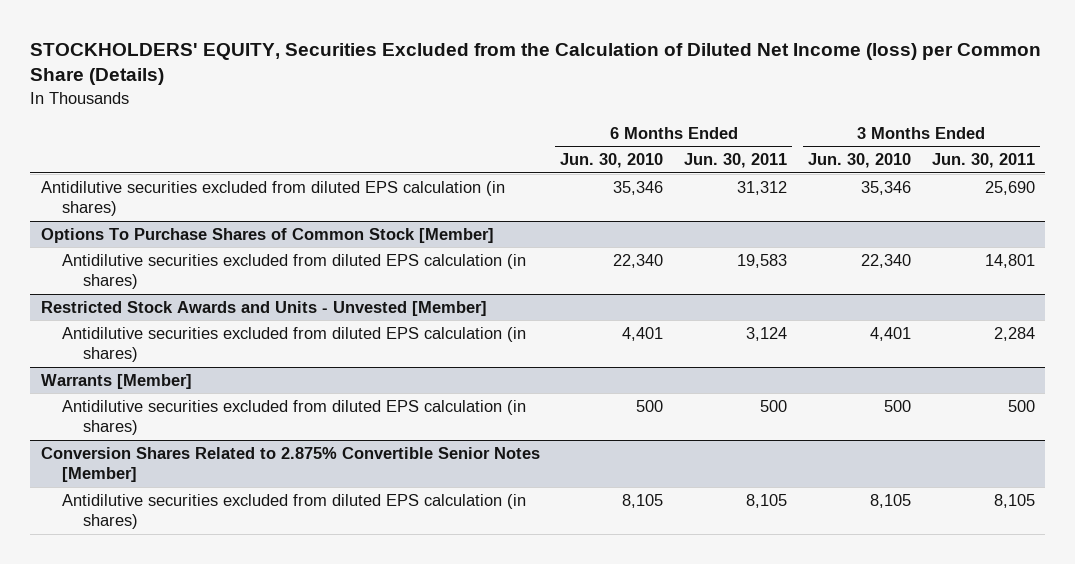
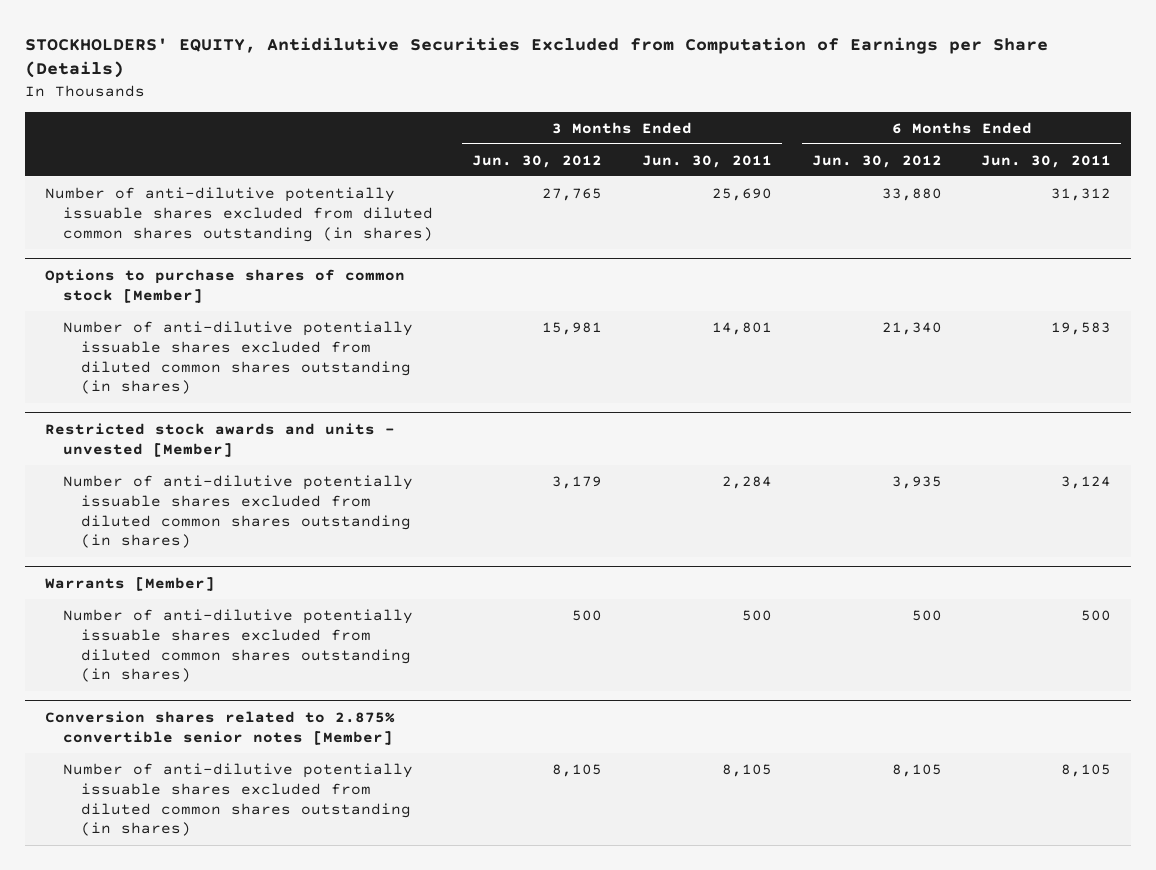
[30,42,1042,86] STOCKHOLDERS' EQUITY, Securities Excluded from the Calculation of Diluted Net Income (loss) per Common Share (Details) -> [24,36,1048,79] STOCKHOLDERS' EQUITY, Antidilutive Securities Excluded from Computation of Earnings per Share (Details)
[560,153,664,169] Jun. 30, 2010 -> none
[807,153,911,169] Jun. 30, 2010 -> none
none -> [472,154,603,168] Jun. 30, 2012
none -> [811,154,942,168] Jun. 30, 2012
[40,180,505,217] Antidilutive securities excluded from diluted EPS calculation (in shares) -> [44,186,433,242] Number of anti-dilutive potentially issuable shares excluded from diluted common shares outstanding (in shares)
[40,227,494,243] Options To Purchase Shares of Common Stock [Member] -> [44,268,405,303] Options to purchase shares of common stock [Member]
[62,253,527,290] Antidilutive securities excluded from diluted EPS calculation (in shares) -> [62,320,413,395] Number of anti-dilutive potentially issuable shares excluded from diluted common shares outstanding (in shares)
[40,300,487,316] Restricted Stock Awards and Units - Unvested [Member] -> [44,422,395,457] Restricted stock awards and units - unvested [Member]
[62,326,527,363] Antidilutive securities excluded from diluted EPS calculation (in shares) -> [62,474,413,549] Number of anti-dilutive potentially issuable shares excluded from diluted common shares outstanding (in shares)
[62,399,527,436] Antidilutive securities excluded from diluted EPS calculation (in shares) -> [62,608,413,683] Number of anti-dilutive potentially issuable shares excluded from diluted common shares outstanding (in shares)
[40,446,540,483] Conversion Shares Related to 2.875% Convertible Senior Notes [Member] -> [44,710,395,745] Conversion shares related to 2.875% convertible senior notes [Member]
[62,493,527,530] Antidilutive securities excluded from diluted EPS calculation (in shares) -> [62,762,413,837] Number of anti-dilutive potentially issuable shares excluded from diluted common shares outstanding (in shares)

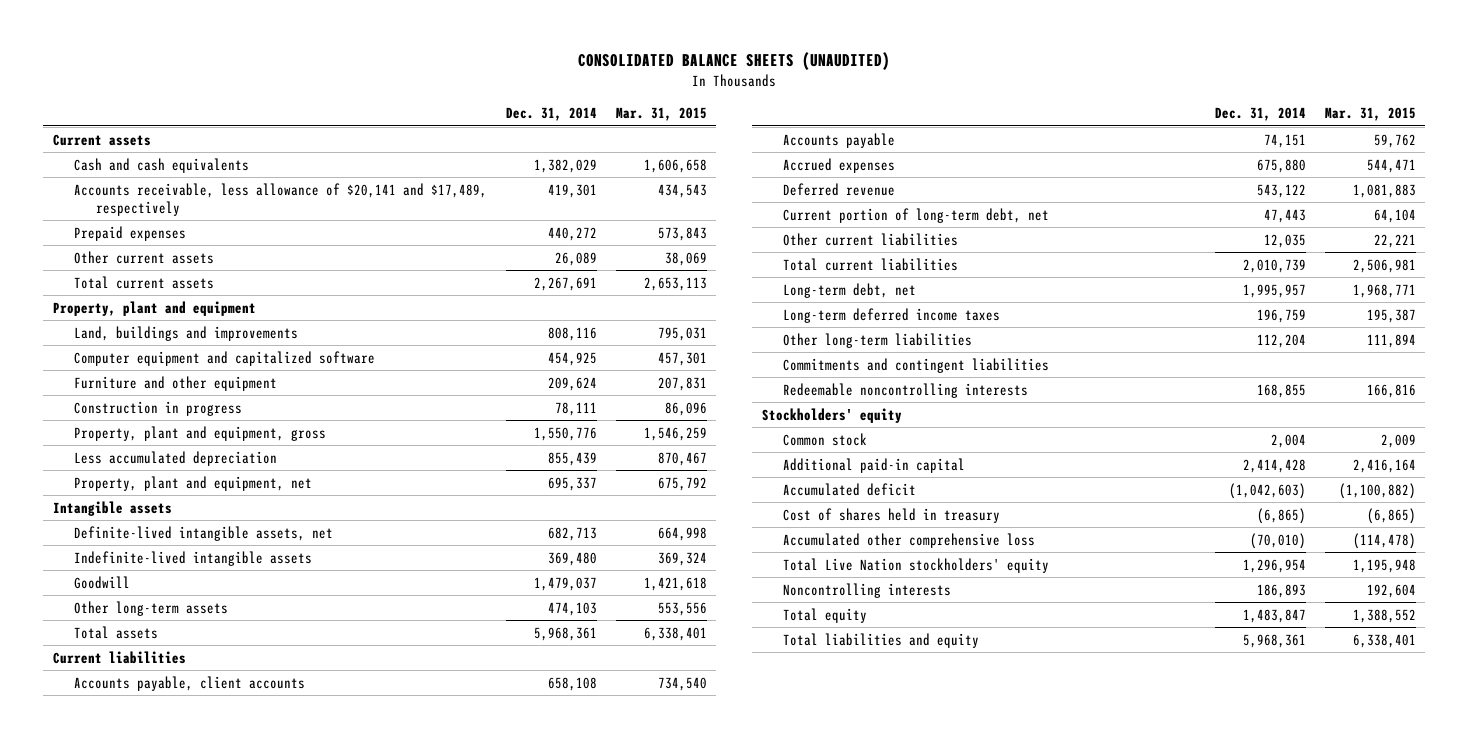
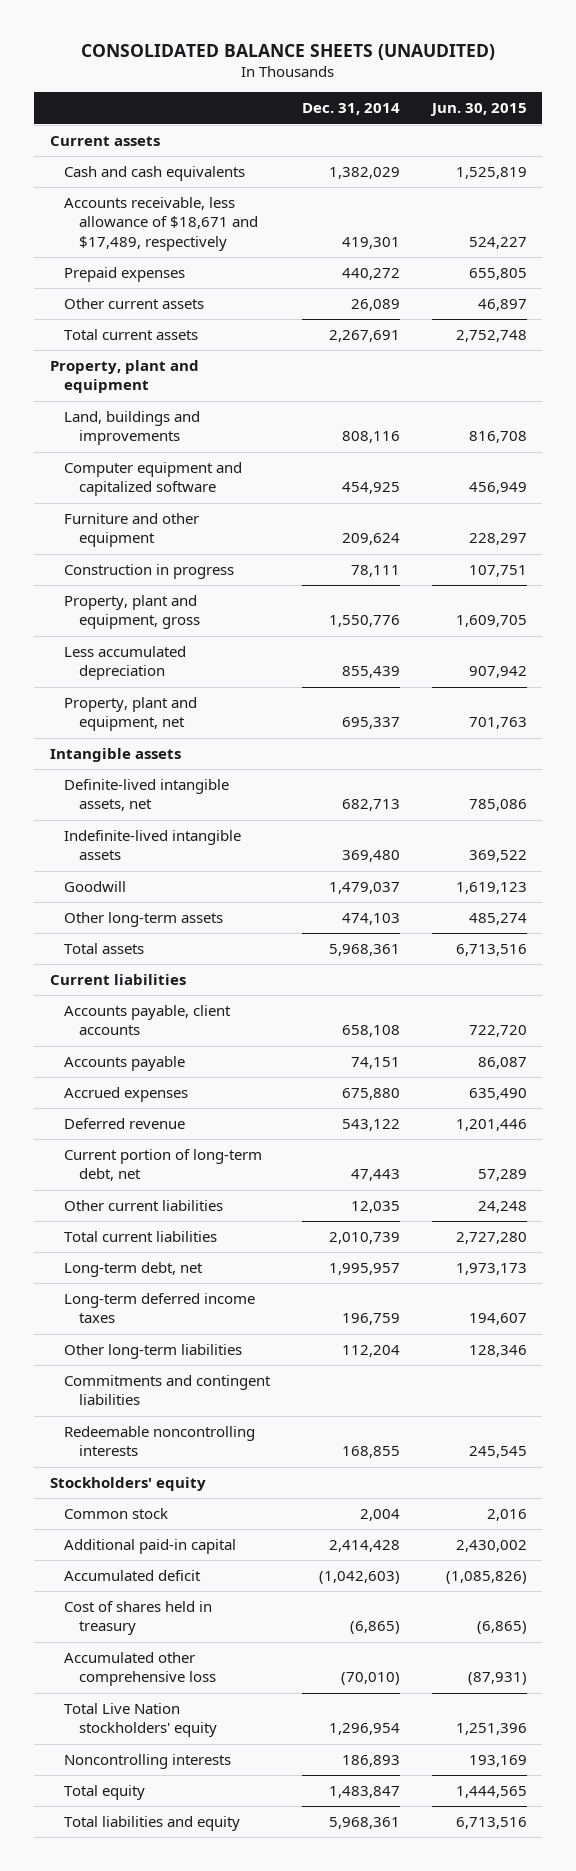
[615,107,707,122] Mar. 31, 2015 -> none
none -> [429,103,527,117] Jun. 30, 2015
[74,182,488,216] Accounts receivable, less allowance of $20,141 and $17,489, respectively -> [64,196,259,251] Accounts receivable, less allowance of $18,671 and $17,489, respectively

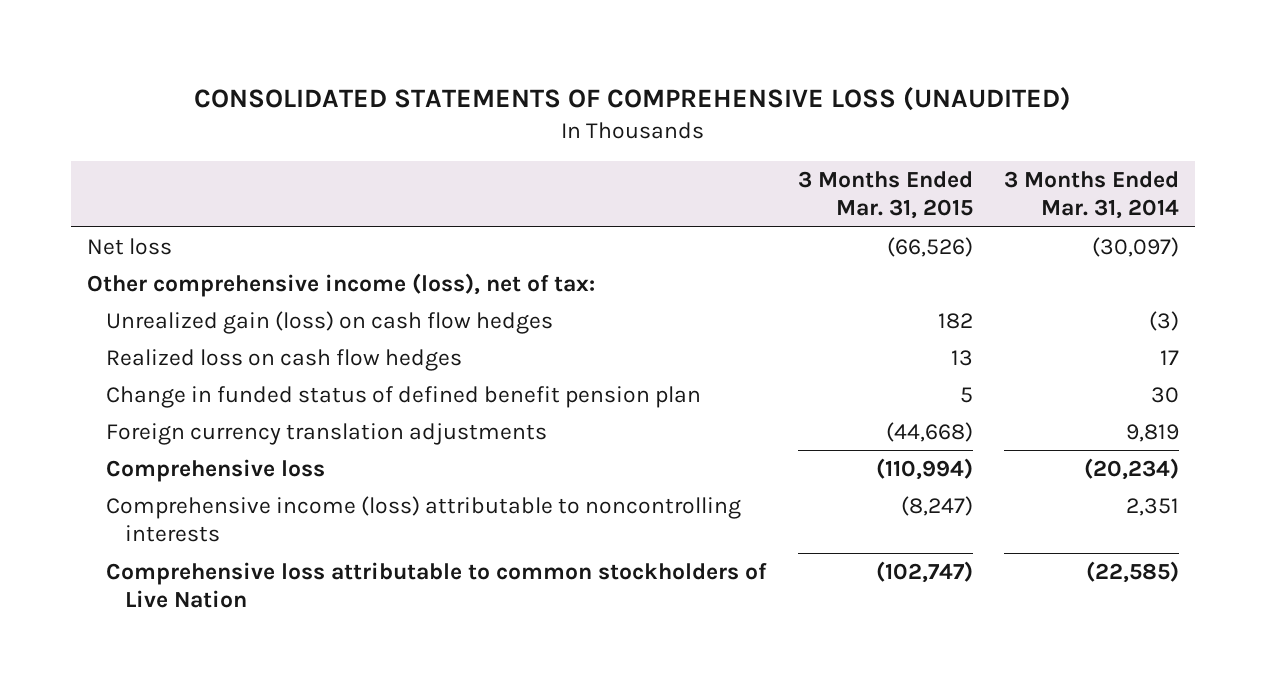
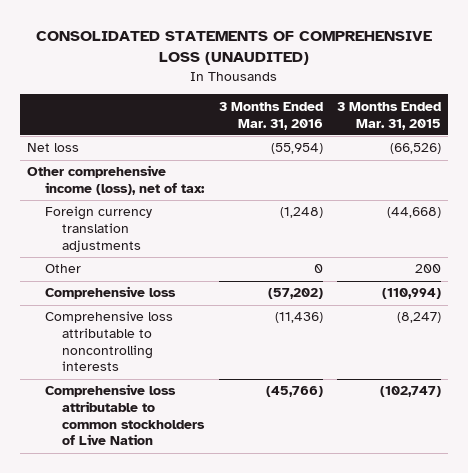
[1004,170,1180,220] 3 Months Ended Mar. 31, 2014 -> none
none -> [218,101,323,130] 3 Months Ended Mar. 31, 2016
[105,310,553,334] Unrealized gain (loss) on cash flow hedges -> none
[105,348,462,371] Realized loss on cash flow hedges -> none
[105,385,701,408] Change in funded status of defined benefit pension plan -> none
none -> [44,264,81,274] Other
[105,495,741,543] Comprehensive income (loss) attributable to noncontrolling interests -> [44,311,173,372] Comprehensive loss attributable to noncontrolling interests

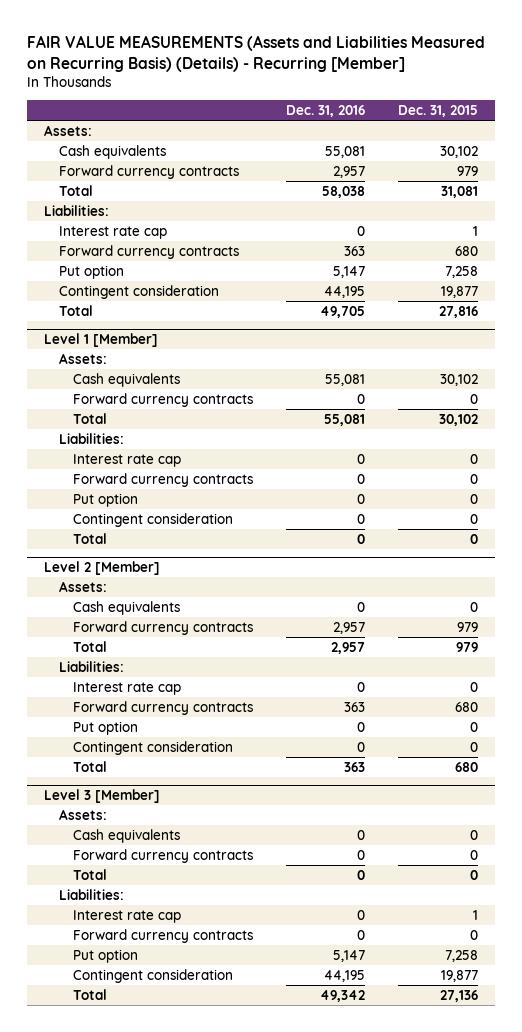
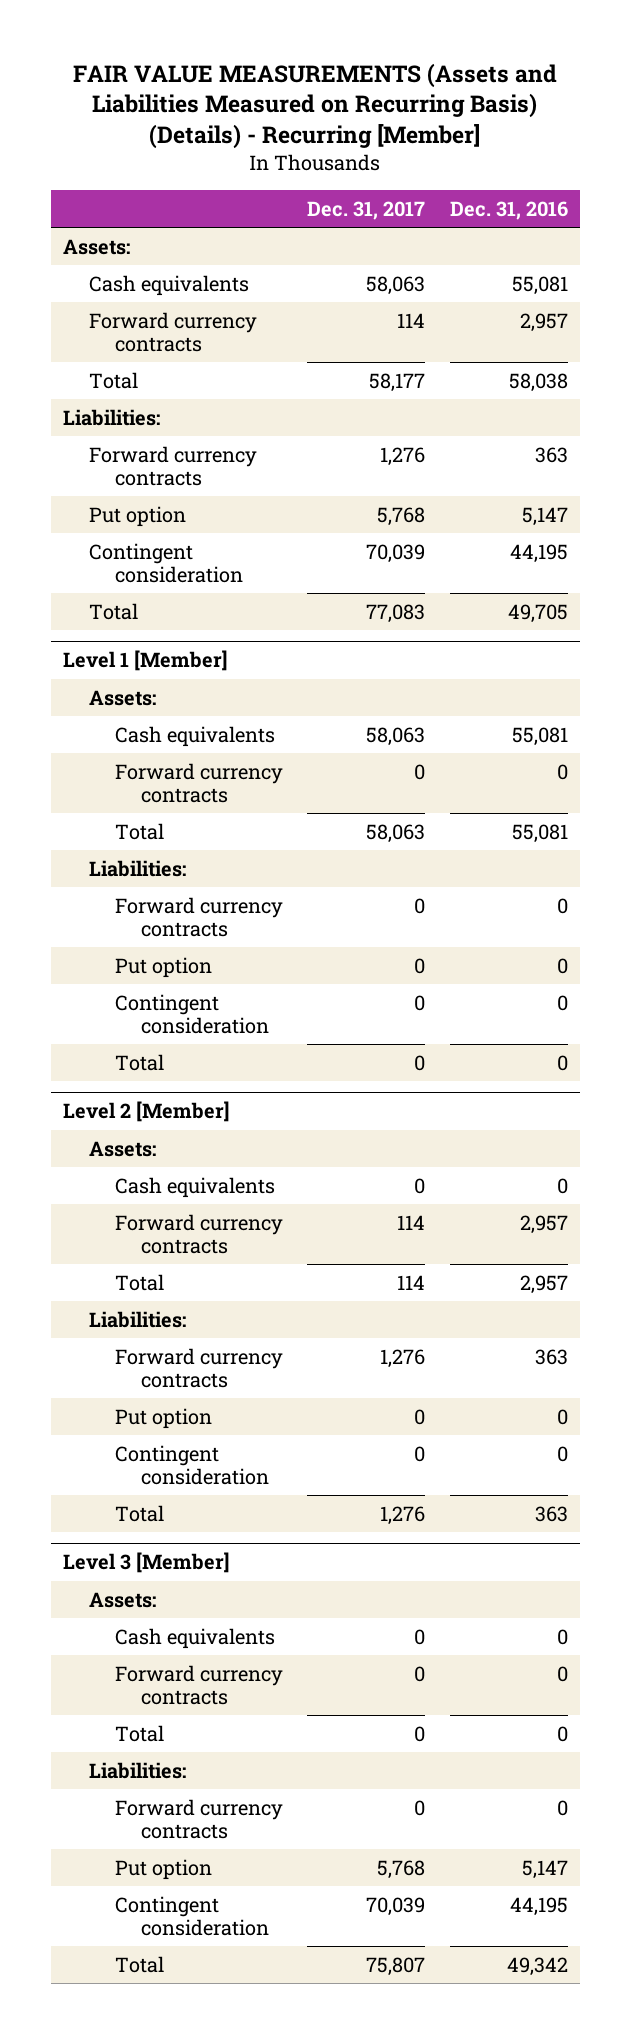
[398,105,479,118] Dec. 31, 2015 -> none
none -> [307,200,426,220] Dec. 31, 2017
[58,225,167,239] Interest rate cap -> none
[73,453,182,467] Interest rate cap -> none
[73,681,182,695] Interest rate cap -> none
[73,909,182,923] Interest rate cap -> none

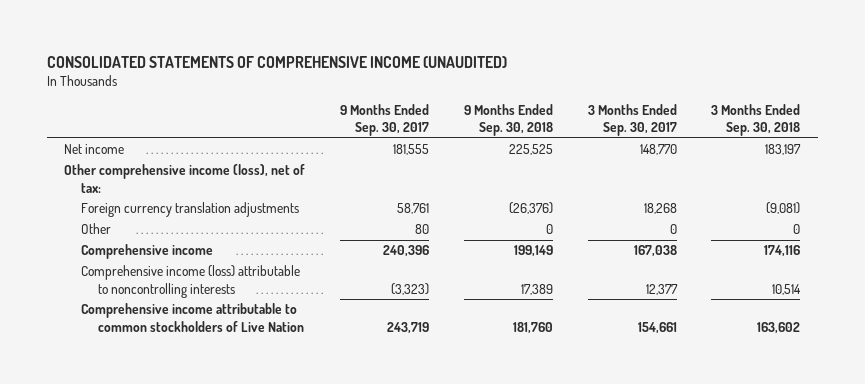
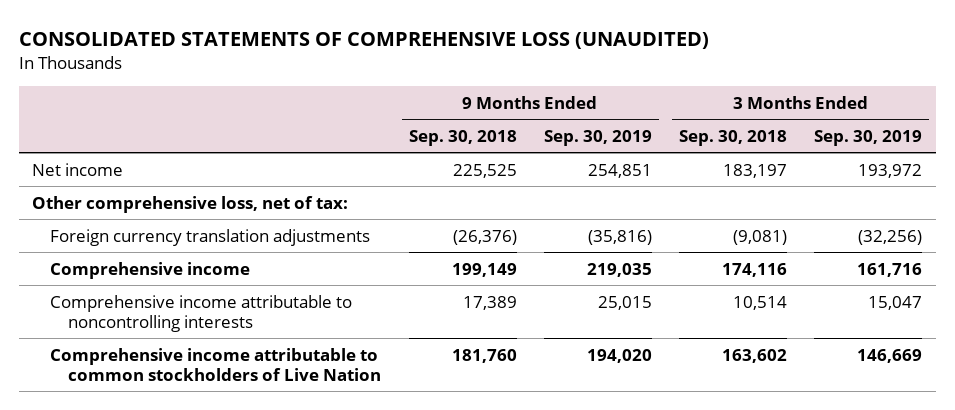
[46,55,507,68] CONSOLIDATED STATEMENTS OF COMPREHENSIVE INCOME (UNAUDITED) -> [18,31,709,49] CONSOLIDATED STATEMENTS OF COMPREHENSIVE LOSS (UNAUDITED)
[340,103,430,137] 9 Months Ended Sep. 30, 2017 -> none
[587,103,677,137] 3 Months Ended Sep. 30, 2017 -> none
none -> [543,129,652,146] Sep. 30, 2019
none -> [814,129,923,146] Sep. 30, 2019
[64,164,306,193] Other comprehensive income (loss), net of tax: -> [32,195,349,213] Other comprehensive loss, net of tax:
[81,223,112,235] Other -> none
[81,265,301,298] Comprehensive income (loss) attributable to noncontrolling interests -> [50,294,353,333] Comprehensive income attributable to noncontrolling interests

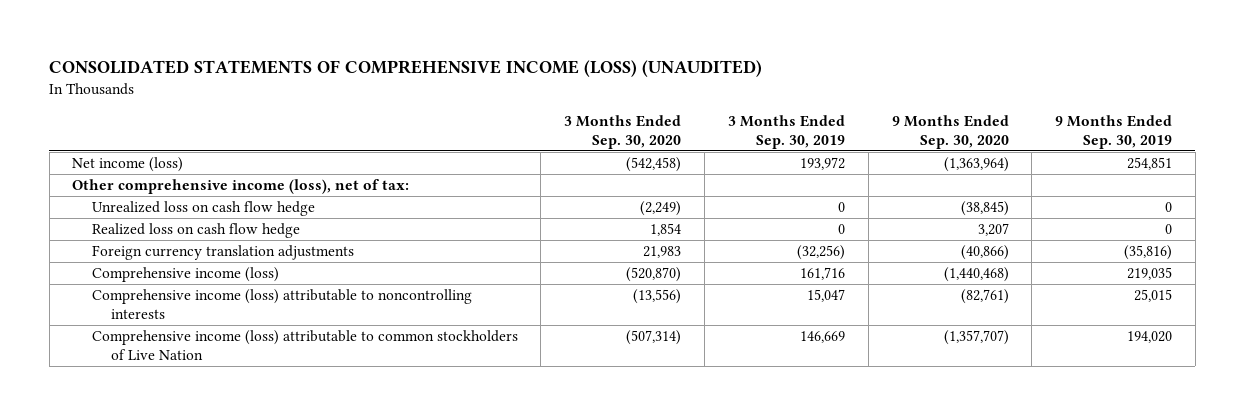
[18,31,709,49] CONSOLIDATED STATEMENTS OF COMPREHENSIVE LOSS (UNAUDITED) -> [49,60,763,78] CONSOLIDATED STATEMENTS OF COMPREHENSIVE INCOME (LOSS) (UNAUDITED)
[408,129,517,146] Sep. 30, 2018 -> none
[678,129,787,146] Sep. 30, 2018 -> none
none -> [564,115,682,149] 3 Months Ended Sep. 30, 2020
none -> [891,115,1009,149] 9 Months Ended Sep. 30, 2020
[32,162,124,176] Net income -> [72,157,184,173] Net income (loss)
[32,195,349,213] Other comprehensive loss, net of tax: -> [72,179,410,195] Other comprehensive income (loss), net of tax:
none -> [91,201,315,217] Unrealized loss on cash flow hedge
none -> [91,223,300,239] Realized loss on cash flow hedge
[50,261,251,279] Comprehensive income -> [91,267,279,283] Comprehensive income (loss)
[50,294,353,333] Comprehensive income attributable to noncontrolling interests -> [91,289,472,319] Comprehensive income (loss) attributable to noncontrolling interests
[50,347,382,382] Comprehensive income attributable to common stockholders of Live Nation -> [91,330,518,360] Comprehensive income (loss) attributable to common stockholders of Live Nation

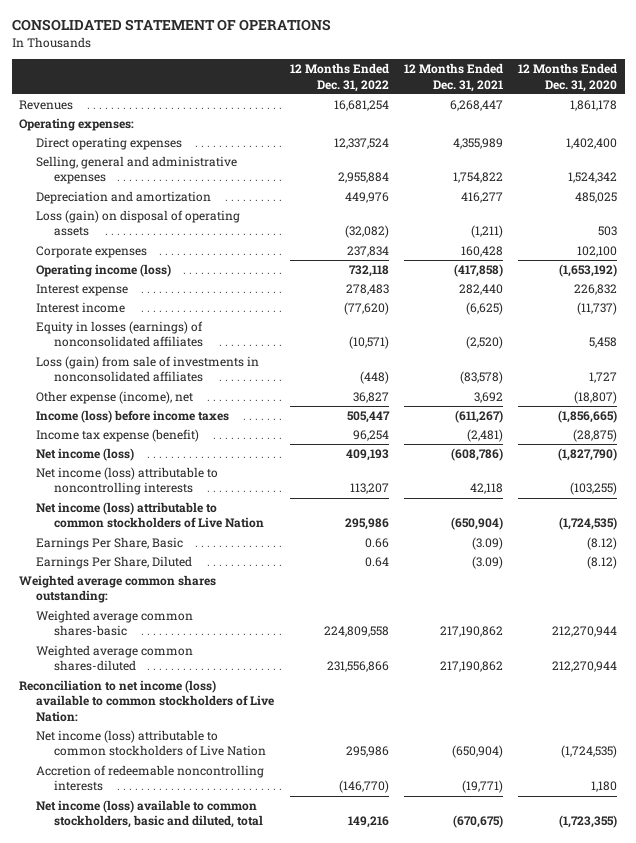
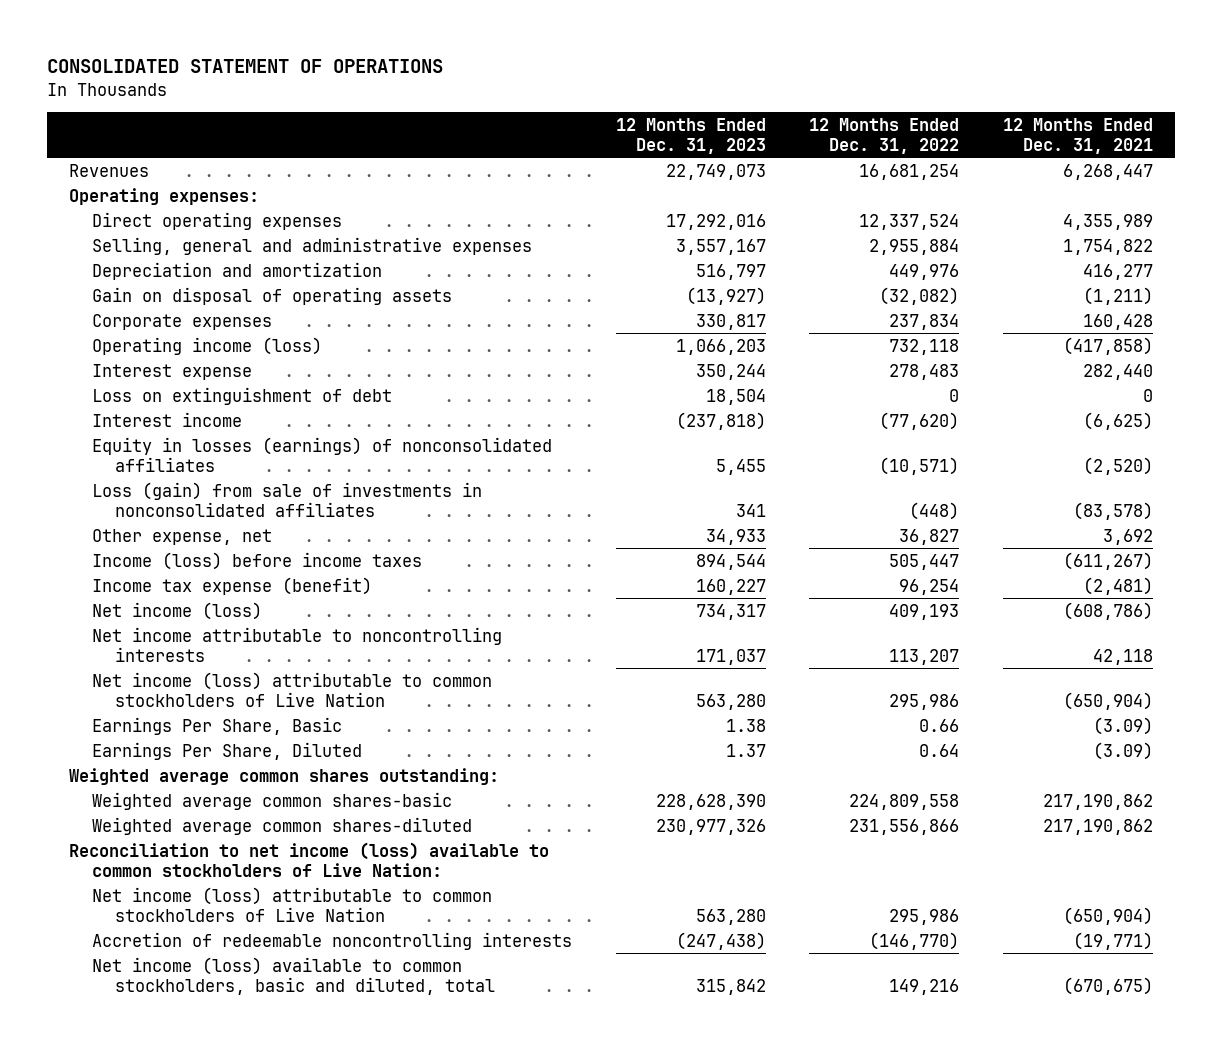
[518,63,618,92] 12 Months Ended Dec. 31, 2020 -> none
none -> [615,117,766,155] 12 Months Ended Dec. 31, 2023
[36,209,241,237] Loss (gain) on disposal of operating assets -> [92,286,453,305] Gain on disposal of operating assets
none -> [92,386,393,405] Loss on extinguishment of debt
[36,390,194,404] Other expense (income), net -> [92,528,273,545] Other expense, net
[36,466,219,496] Net income (loss) attributable to noncontrolling interests -> [92,626,503,662] Net income attributable to noncontrolling interests

